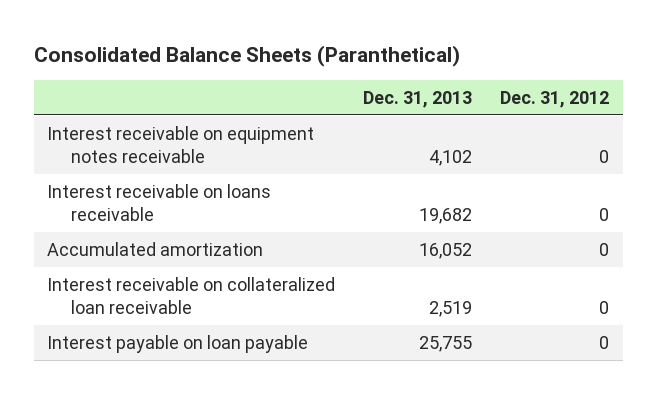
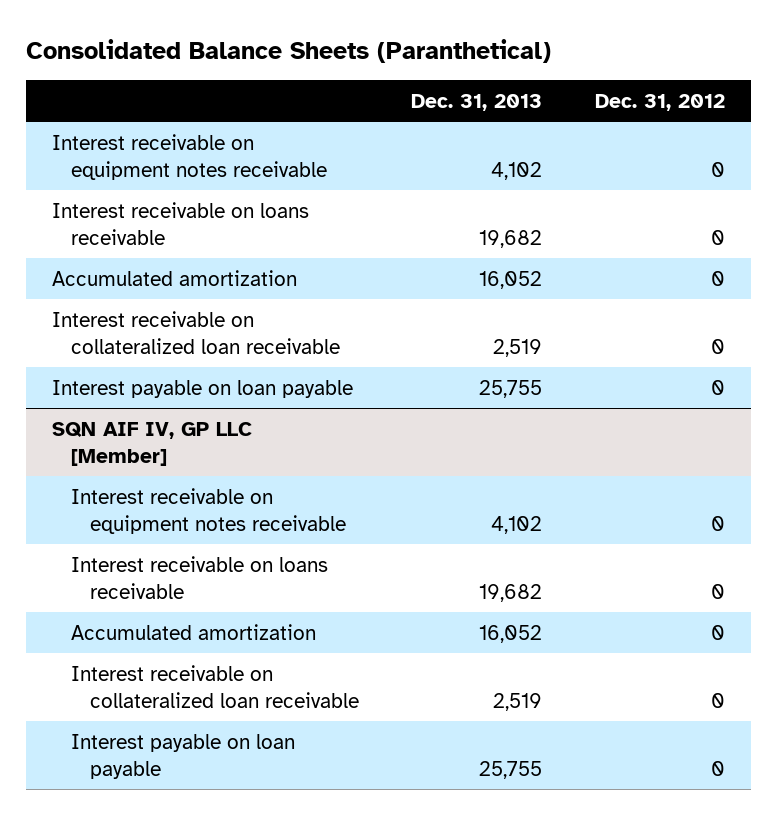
none -> [52,421,253,467] SQN AIF IV, GP LLC [Member]
none -> [70,487,346,535] Interest receivable on equipment notes receivable
none -> [70,555,328,600] Interest receivable on loans receivable
none -> [70,623,316,640] Accumulated amortization
none -> [70,664,359,709] Interest receivable on collateralized loan receivable
none -> [70,733,295,780] Interest payable on loan payable

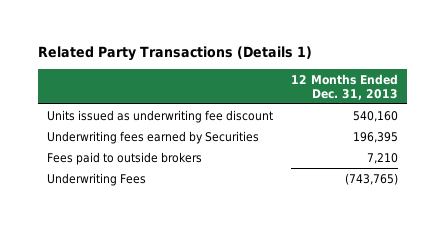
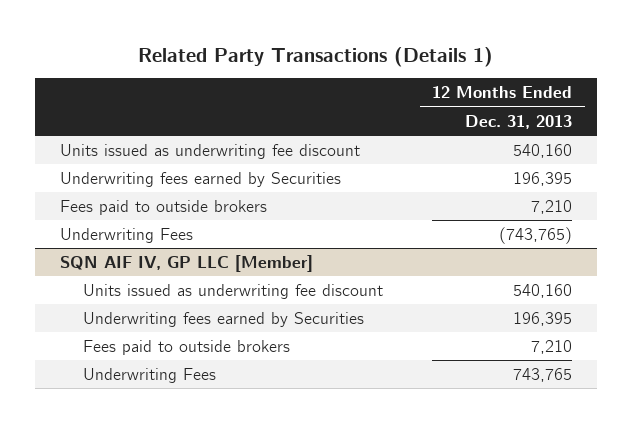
none -> [60,254,314,272] SQN AIF IV, GP LLC [Member]
none -> [82,283,383,299] Units issued as underwriting fee discount
none -> [82,311,364,327] Underwriting fees earned by Securities
none -> [82,339,290,355] Fees paid to outside brokers
none -> [82,367,216,383] Underwriting Fees

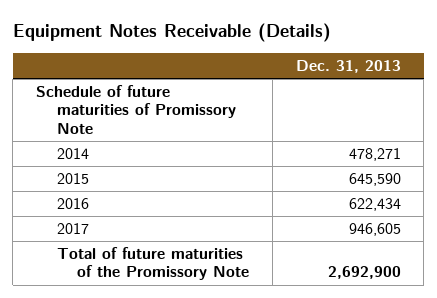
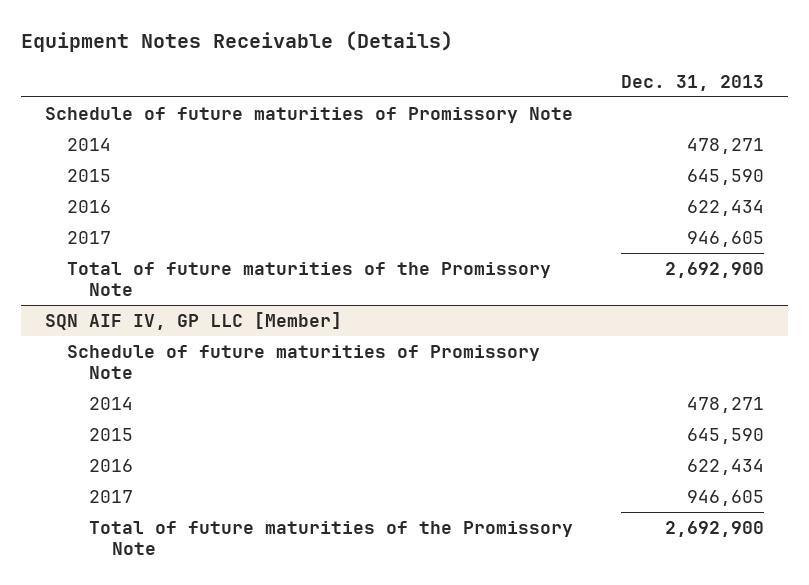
none -> [44,311,342,330] SQN AIF IV, GP LLC [Member]
none -> [67,344,541,380] Schedule of future maturities of Promissory Note
none -> [89,396,134,410] 2014
none -> [89,427,134,441] 2015
none -> [89,458,134,472] 2016
none -> [89,489,134,503] 2017
none -> [89,520,574,556] Total of future maturities of the Promissory Note

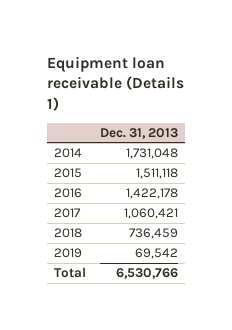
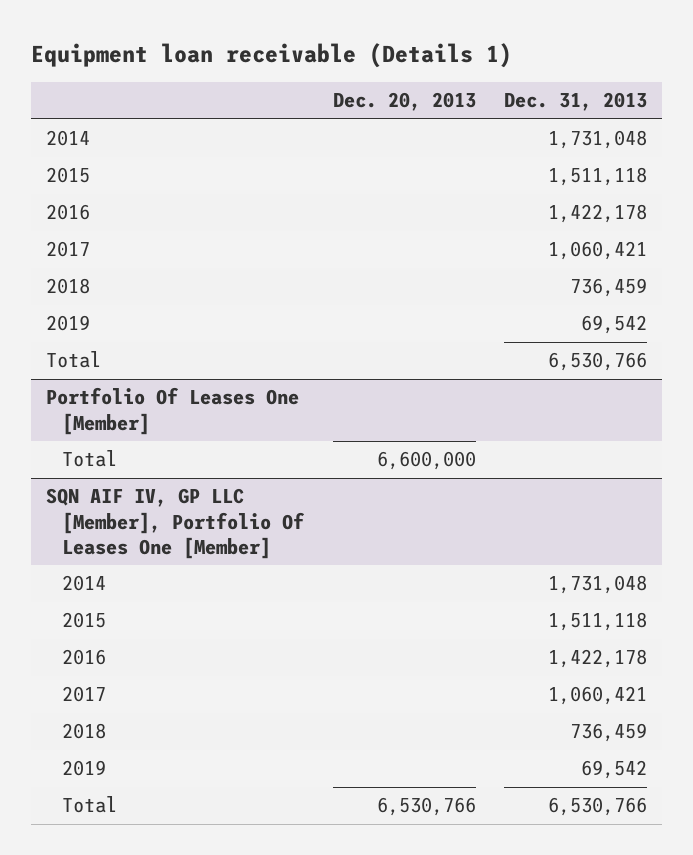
none -> [332,92,476,112] Dec. 20, 2013
none -> [45,387,299,435] Portfolio Of Leases One [Member]
none -> [62,450,118,468] Total
none -> [45,488,306,559] SQN AIF IV, GP LLC [Member], Portfolio Of Leases One [Member]
none -> [62,575,107,592] 2014
none -> [62,612,107,629] 2015
none -> [62,649,107,666] 2016
none -> [62,686,107,703] 2017
none -> [62,723,107,740] 2018
none -> [62,760,107,777] 2019
none -> [62,796,118,814] Total

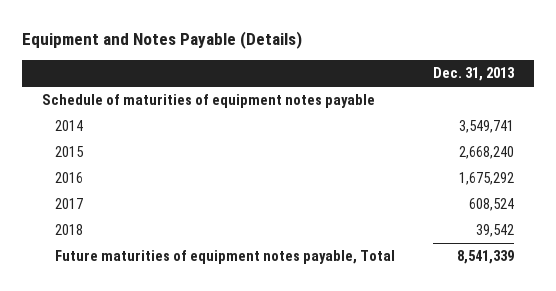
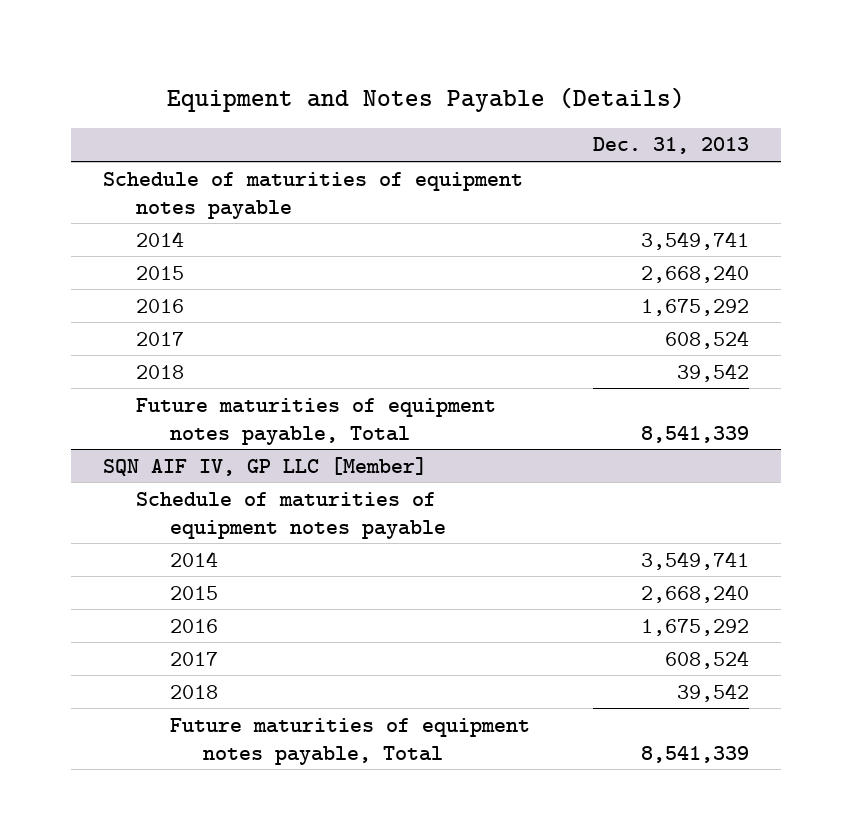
none -> [102,456,427,476] SQN AIF IV, GP LLC [Member]
none -> [136,491,446,539] Schedule of maturities of equipment notes payable
none -> [169,550,218,567] 2014
none -> [169,585,218,600] 2015
none -> [169,618,218,633] 2016
none -> [169,651,218,666] 2017
none -> [169,684,218,699] 2018
none -> [169,717,530,765] Future maturities of equipment notes payable, Total

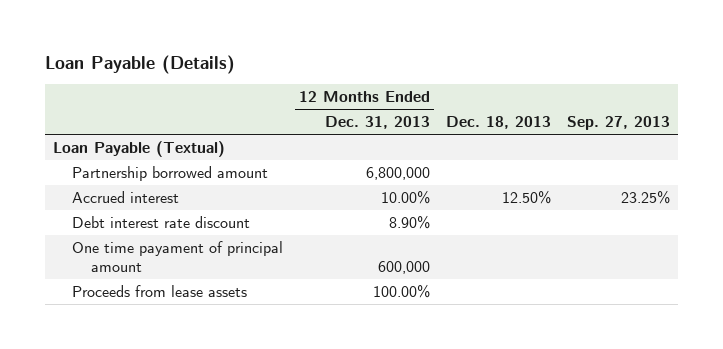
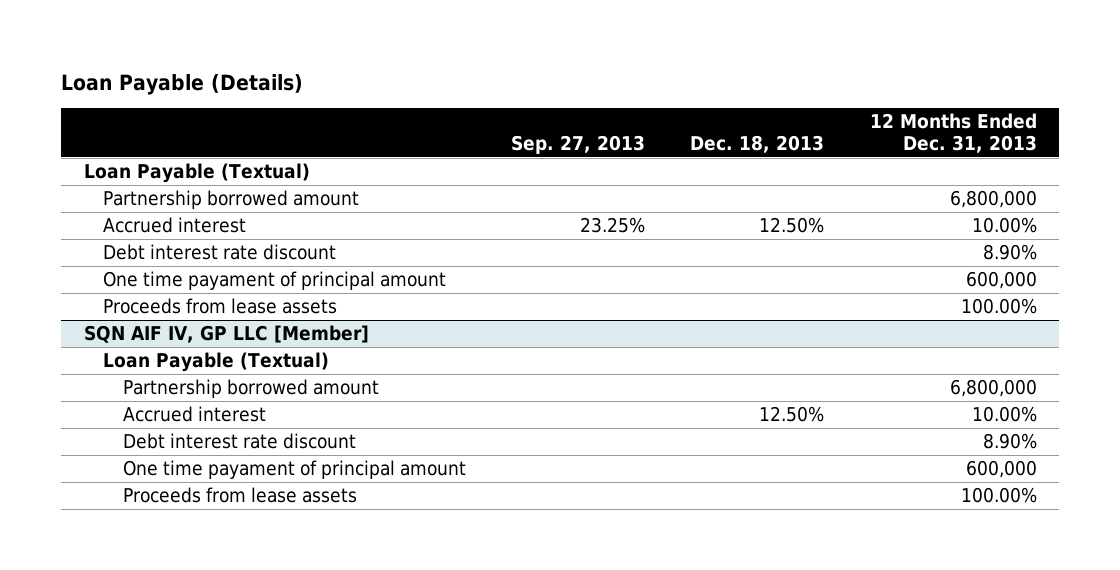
none -> [83,325,369,344] SQN AIF IV, GP LLC [Member]
none -> [103,352,330,373] Loan Payable (Textual)
none -> [122,379,379,399] Partnership borrowed amount
none -> [122,406,266,423] Accrued interest
none -> [122,433,356,450] Debt interest rate discount
none -> [122,460,466,480] One time payament of principal amount
none -> [122,487,357,504] Proceeds from lease assets

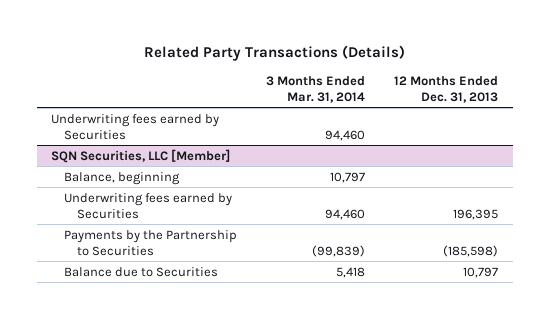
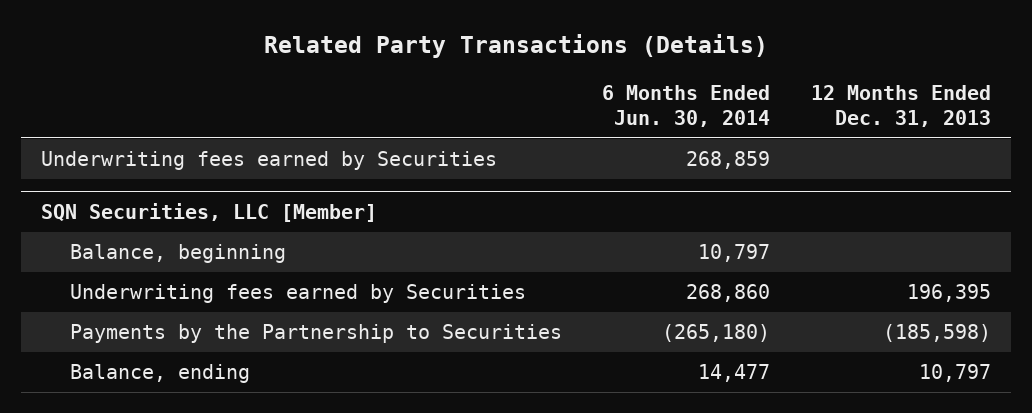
[266,75,366,103] 3 Months Ended Mar. 31, 2014 -> none
none -> [602,85,771,127] 6 Months Ended Jun. 30, 2014
[64,266,219,277] Balance due to Securities -> [69,364,250,384] Balance, ending

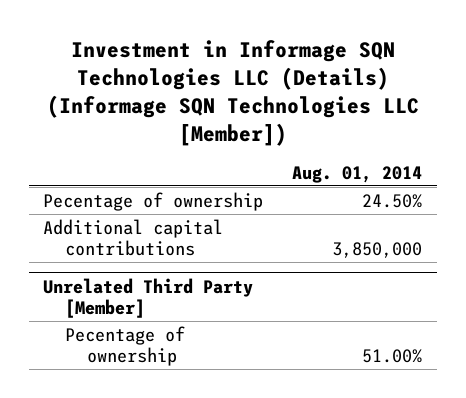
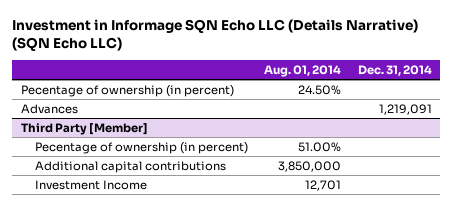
[46,39,419,146] Investment in Informage SQN Technologies LLC (Details) (Informage SQN Technologies LLC [Member]) -> [12,19,419,52] Investment in Informage SQN Echo LLC (Details Narrative) (SQN Echo LLC)
none -> [357,64,432,76] Dec. 31, 2014
[43,191,264,211] Pecentage of ownership -> [20,84,234,97] Pecentage of ownership (in percent)
none -> [20,103,78,114] Advances
none -> [20,122,148,135] Third Party [Member]
none -> [35,141,249,154] Pecentage of ownership (in percent)
[43,277,254,319] Unrelated Third Party [Member] -> none
[65,325,186,367] Pecentage of ownership -> none
none -> [35,179,148,190] Investment Income

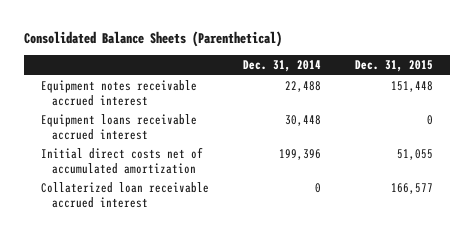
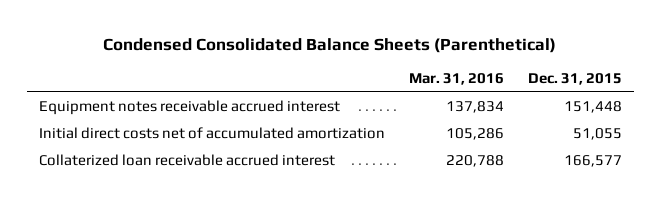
[23,30,282,47] Consolidated Balance Sheets (Parenthetical) -> [103,38,557,54] Condensed Consolidated Balance Sheets (Parenthetical)
[242,60,321,73] Dec. 31, 2014 -> none
none -> [408,73,504,86] Mar. 31, 2016
[40,114,197,140] Equipment loans receivable accrued interest -> none

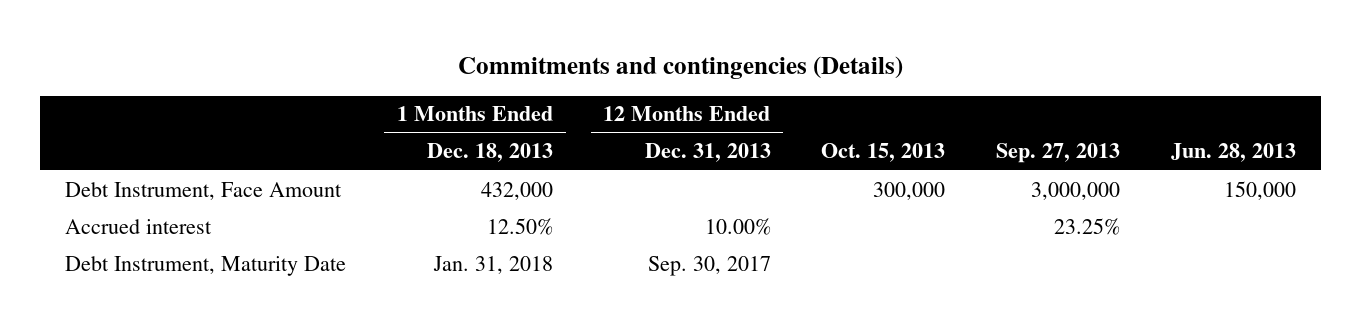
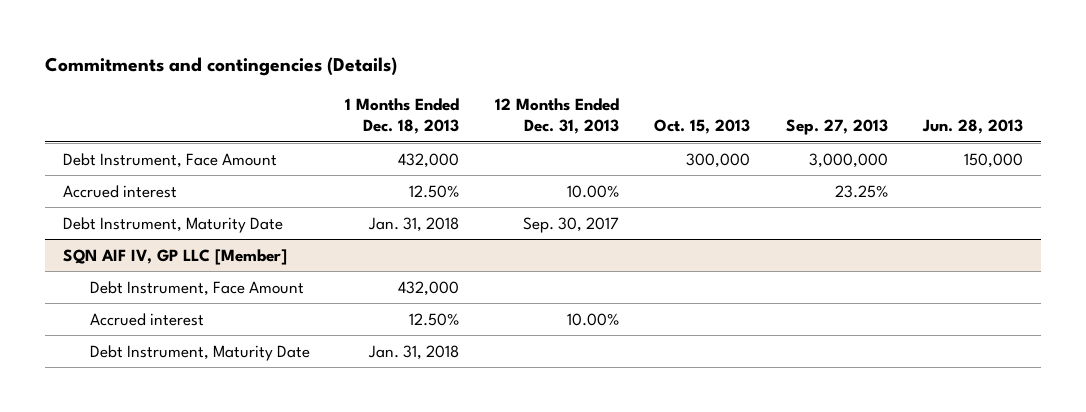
none -> [62,248,287,265] SQN AIF IV, GP LLC [Member]
none -> [89,280,304,296] Debt Instrument, Face Amount
none -> [89,312,204,326] Accrued interest
none -> [89,344,310,361] Debt Instrument, Maturity Date

